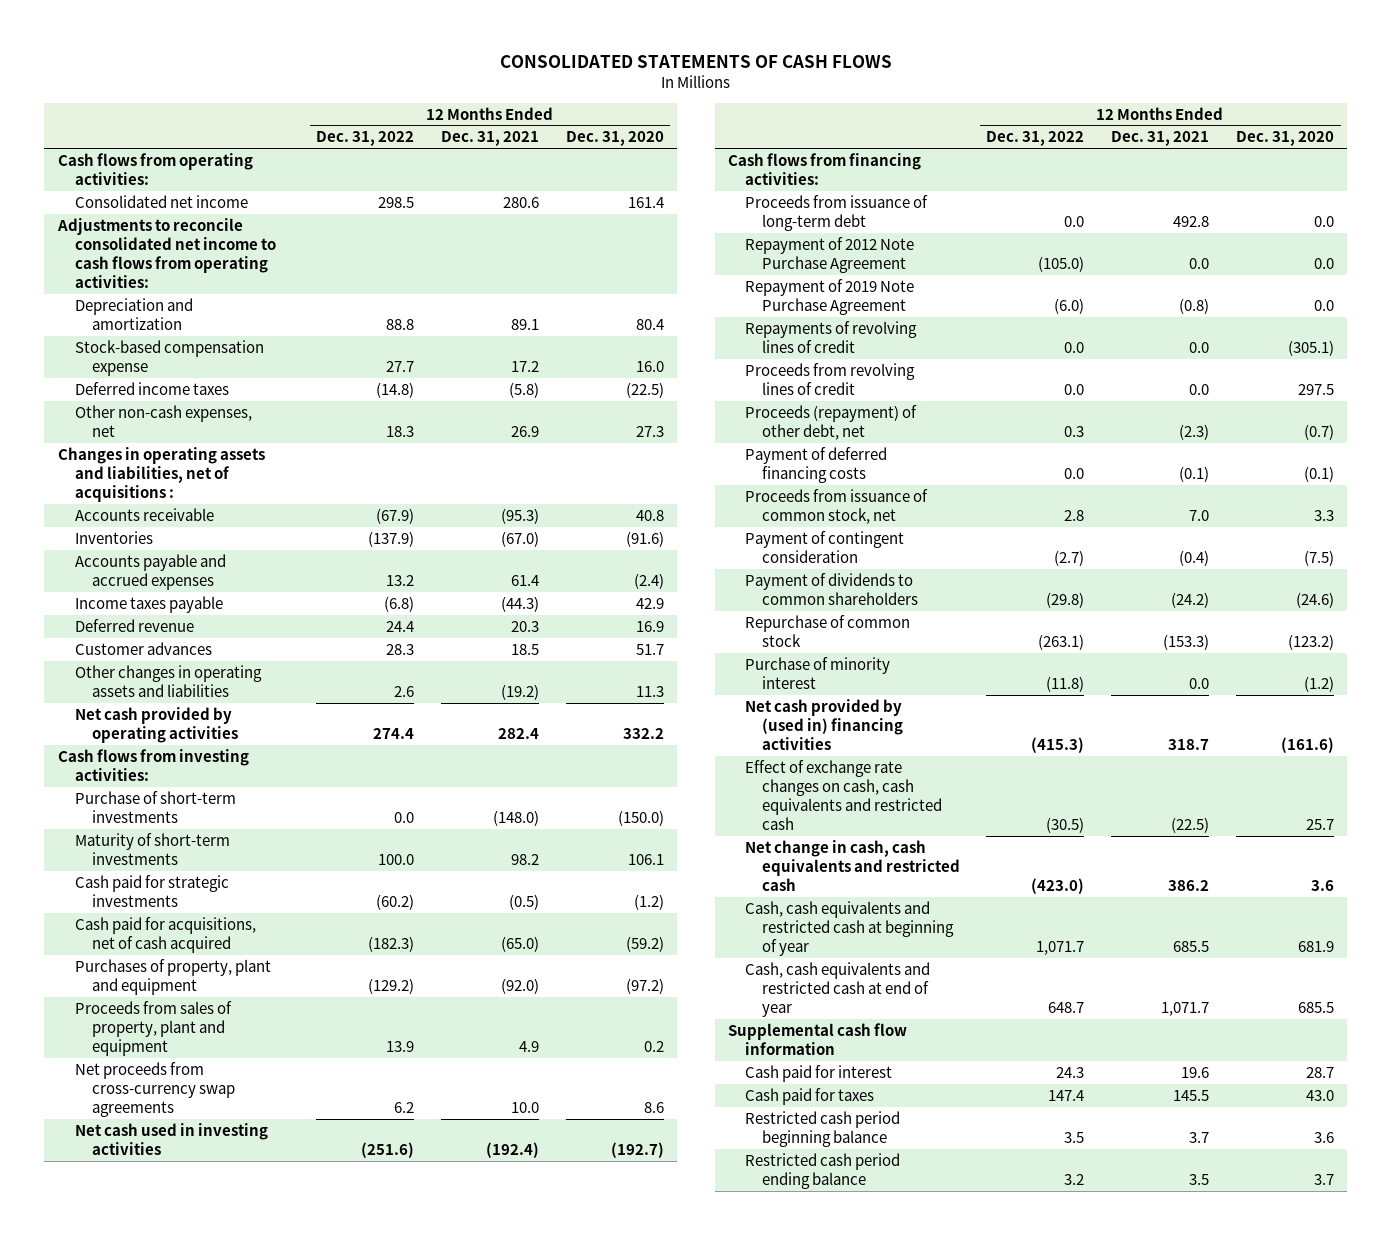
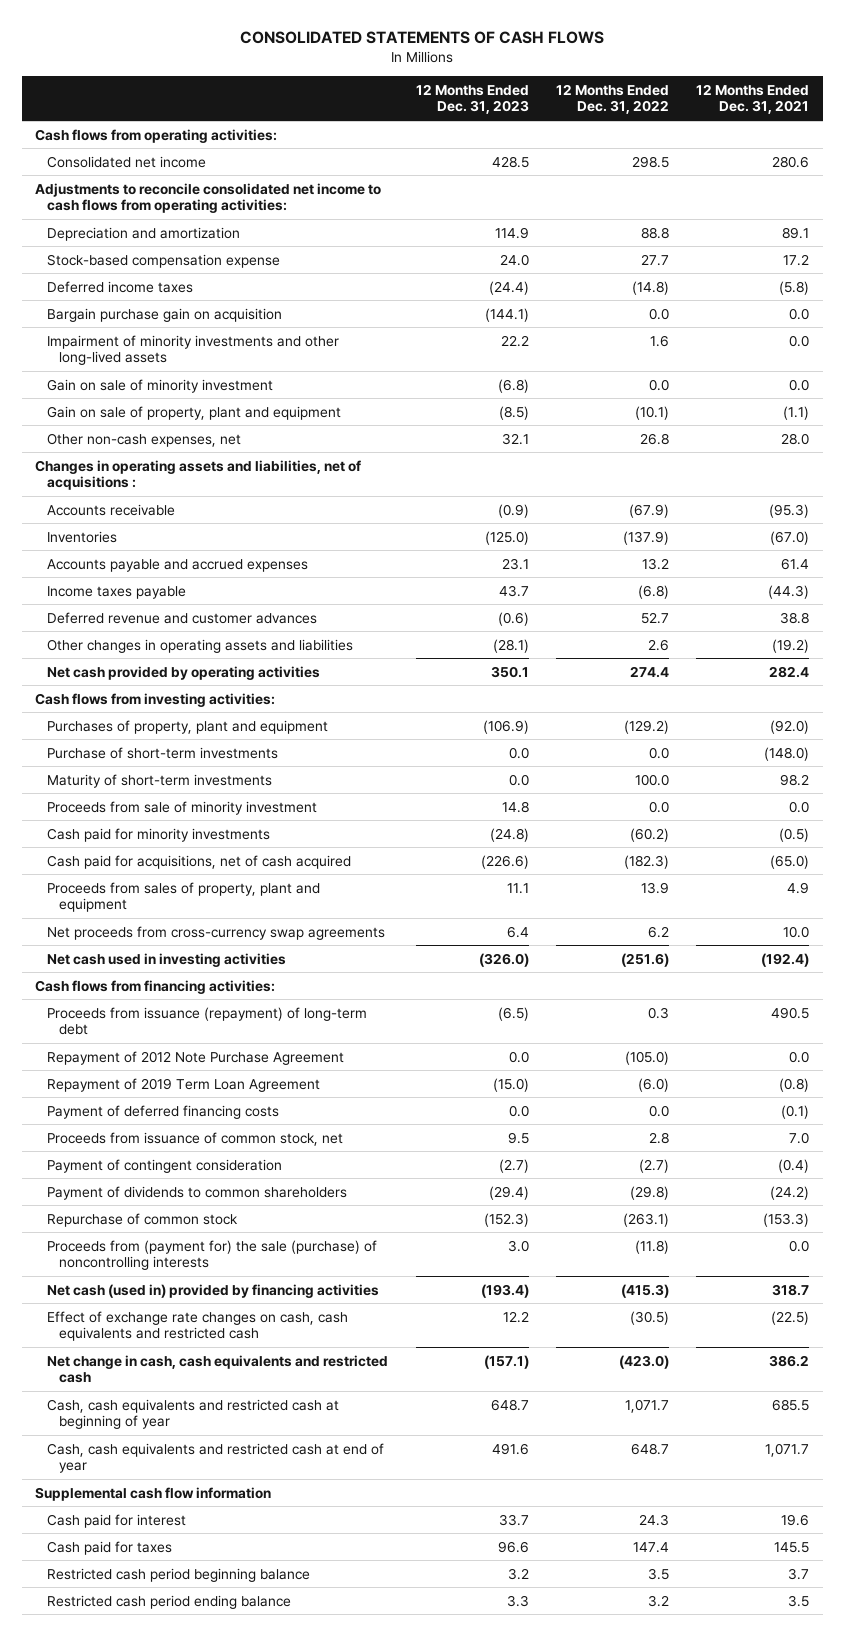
[565,131,664,147] Dec. 31, 2020 -> none
none -> [415,83,529,115] 12 Months Ended Dec. 31, 2023
none -> [47,307,283,322] Bargain purchase gain on acquisition
none -> [47,334,340,366] Impairment of minority investments and other long-lived assets
none -> [47,378,274,393] Gain on sale of minority investment
none -> [47,405,342,420] Gain on sale of property, plant and equipment
[386,425,415,437] 18.3 -> [639,432,669,445] 26.8
[511,425,540,437] 26.9 -> [781,432,810,445] 28.0
[74,641,212,655] Customer advances -> none
[74,618,194,632] Deferred revenue -> [47,611,318,624] Deferred revenue and customer advances
[386,620,415,632] 24.4 -> [640,611,669,624] 52.7
[511,620,540,632] 20.3 -> [780,611,810,624] 38.8
[74,958,271,995] Purchases of property, plant and equipment -> [47,719,329,734] Purchases of property, plant and equipment
none -> [47,800,318,815] Proceeds from sale of minority investment
[74,874,229,907] Cash paid for strategic investments -> [47,827,271,842] Cash paid for minority investments
[744,194,928,231] Proceeds from issuance of long-term debt -> [47,1006,368,1036] Proceeds from issuance (repayment) of long-term debt
[1064,215,1085,227] 0.0 -> [647,1006,669,1019] 0.3
[1173,215,1210,227] 492.8 -> [771,1006,810,1019] 490.5
[744,320,917,353] Repayments of revolving lines of credit -> none
[744,362,915,395] Proceeds from revolving lines of credit -> none
[744,404,917,440] Proceeds (repayment) of other debt, net -> none
[744,278,914,315] Repayment of 2019 Note Purchase Agreement -> [47,1077,321,1092] Repayment of 2019 Term Loan Agreement
[744,656,890,689] Purchase of minority interest -> [47,1239,378,1271] Proceeds from (payment for) the sale (purchase) of noncontrolling interests
[744,698,903,750] Net cash provided by (used in) financing activities -> [47,1283,380,1298] Net cash (used in) provided by financing activities

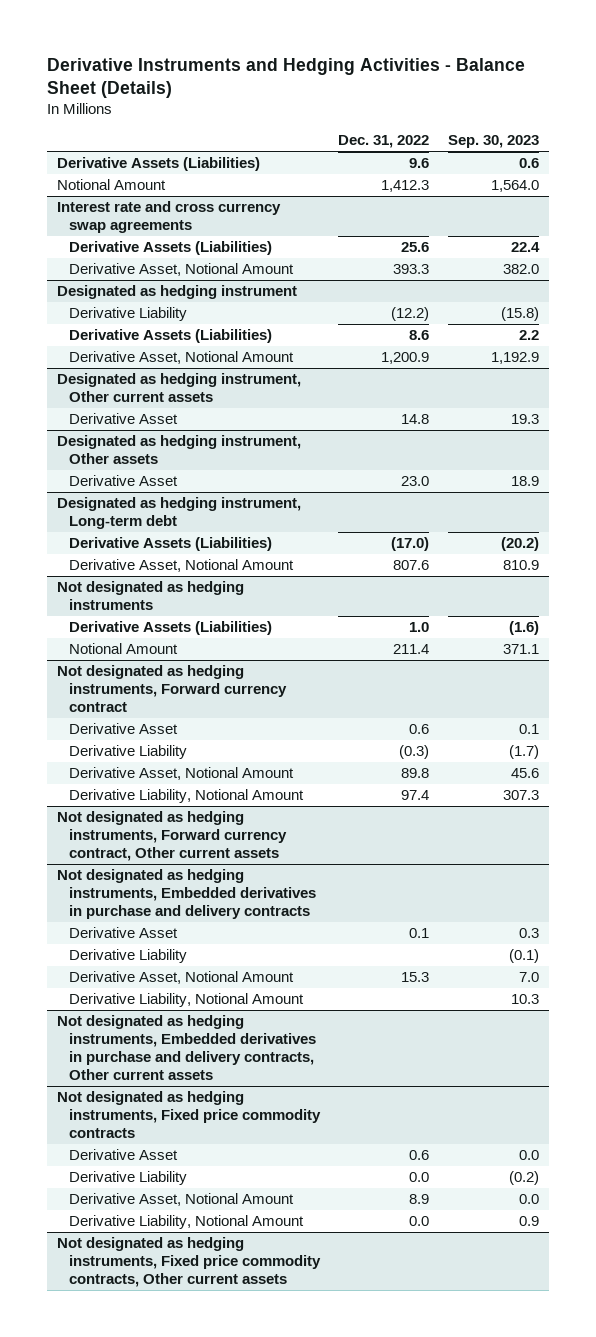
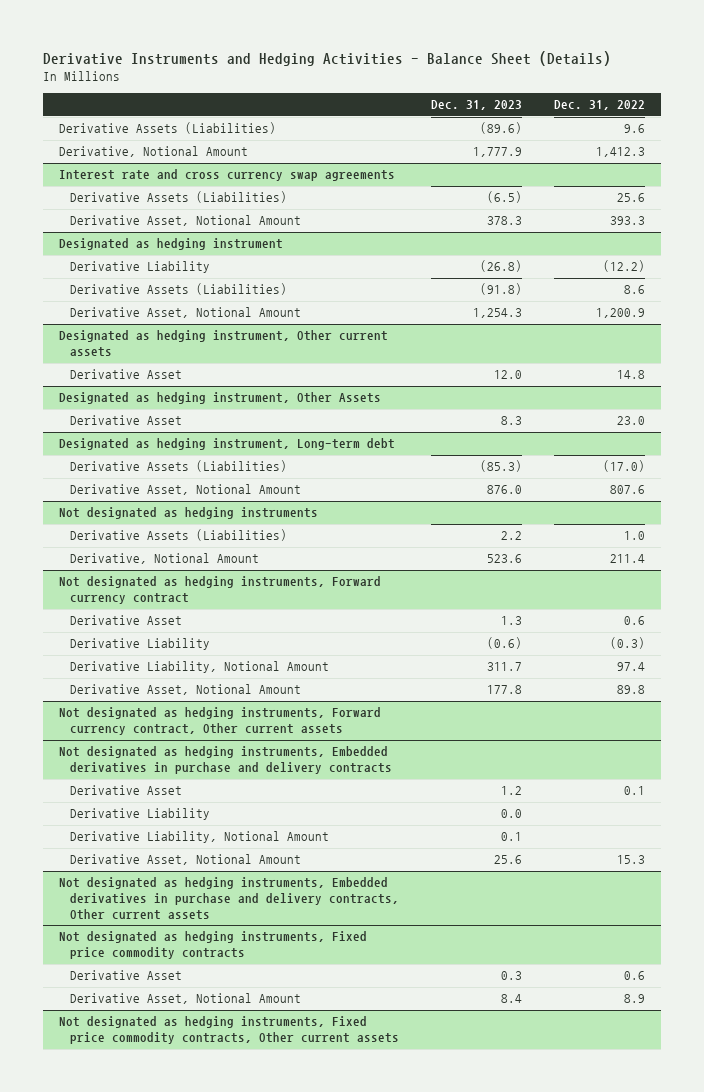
[448,135,540,149] Sep. 30, 2023 -> none
none -> [431,100,523,111] Dec. 31, 2023
[56,179,166,191] Notional Amount -> [59,146,249,158] Derivative, Notional Amount
[56,435,301,465] Designated as hedging instrument, Other assets -> [59,392,382,405] Designated as hedging instrument, Other Assets
[68,643,178,655] Notional Amount -> [70,553,260,565] Derivative, Notional Amount
[68,767,294,781] Derivative Asset, Notional Amount -> [70,684,302,696] Derivative Asset, Notional Amount
[68,971,294,985] Derivative Asset, Notional Amount -> [70,854,302,866] Derivative Asset, Notional Amount
[68,1171,187,1186] Derivative Liability -> none
[68,1215,304,1230] Derivative Liability, Notional Amount -> none

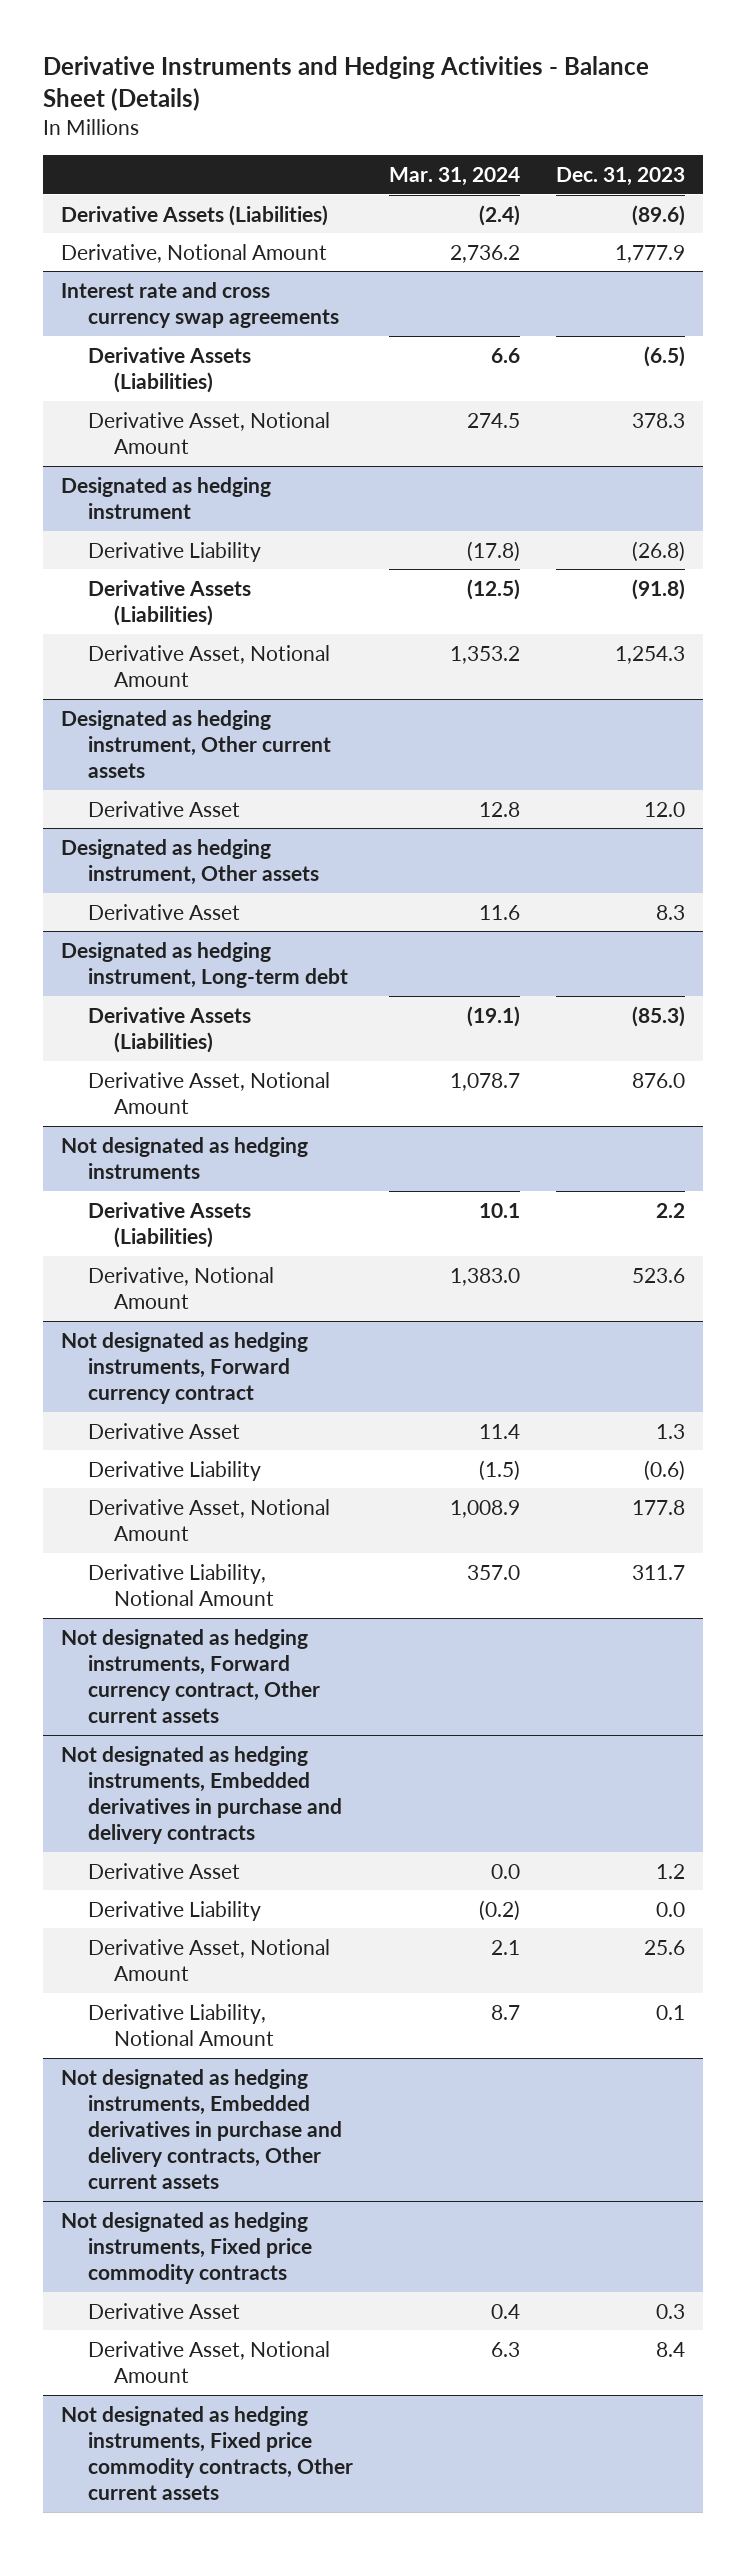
[553,100,645,111] Dec. 31, 2022 -> none
none -> [388,167,520,187] Mar. 31, 2024
[59,392,382,405] Designated as hedging instrument, Other Assets -> [61,838,319,885] Designated as hedging instrument, Other assets
[70,661,330,674] Derivative Liability, Notional Amount -> [87,1563,275,1606] Derivative Liability, Notional Amount
[70,831,330,844] Derivative Liability, Notional Amount -> [87,2003,275,2046] Derivative Liability, Notional Amount

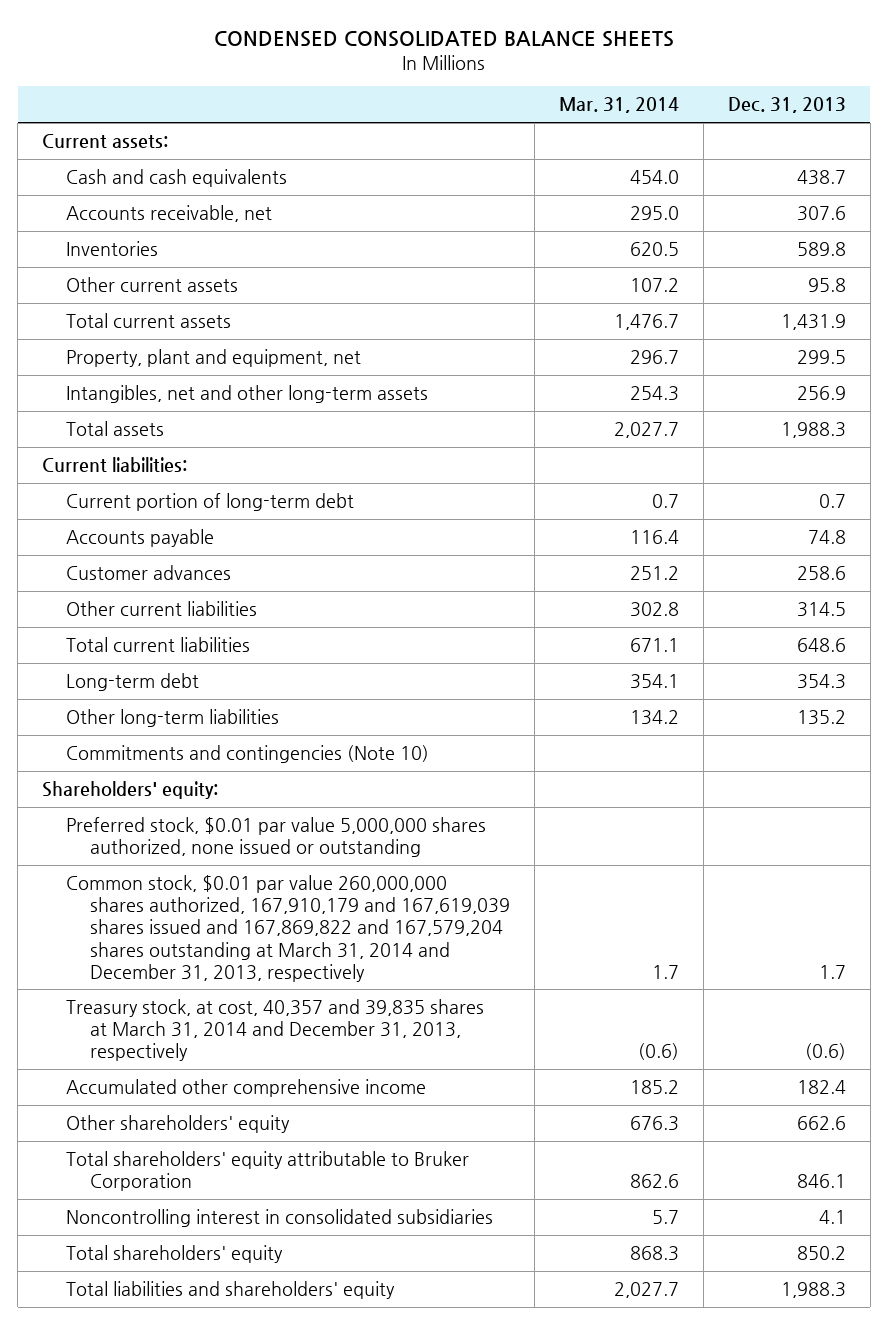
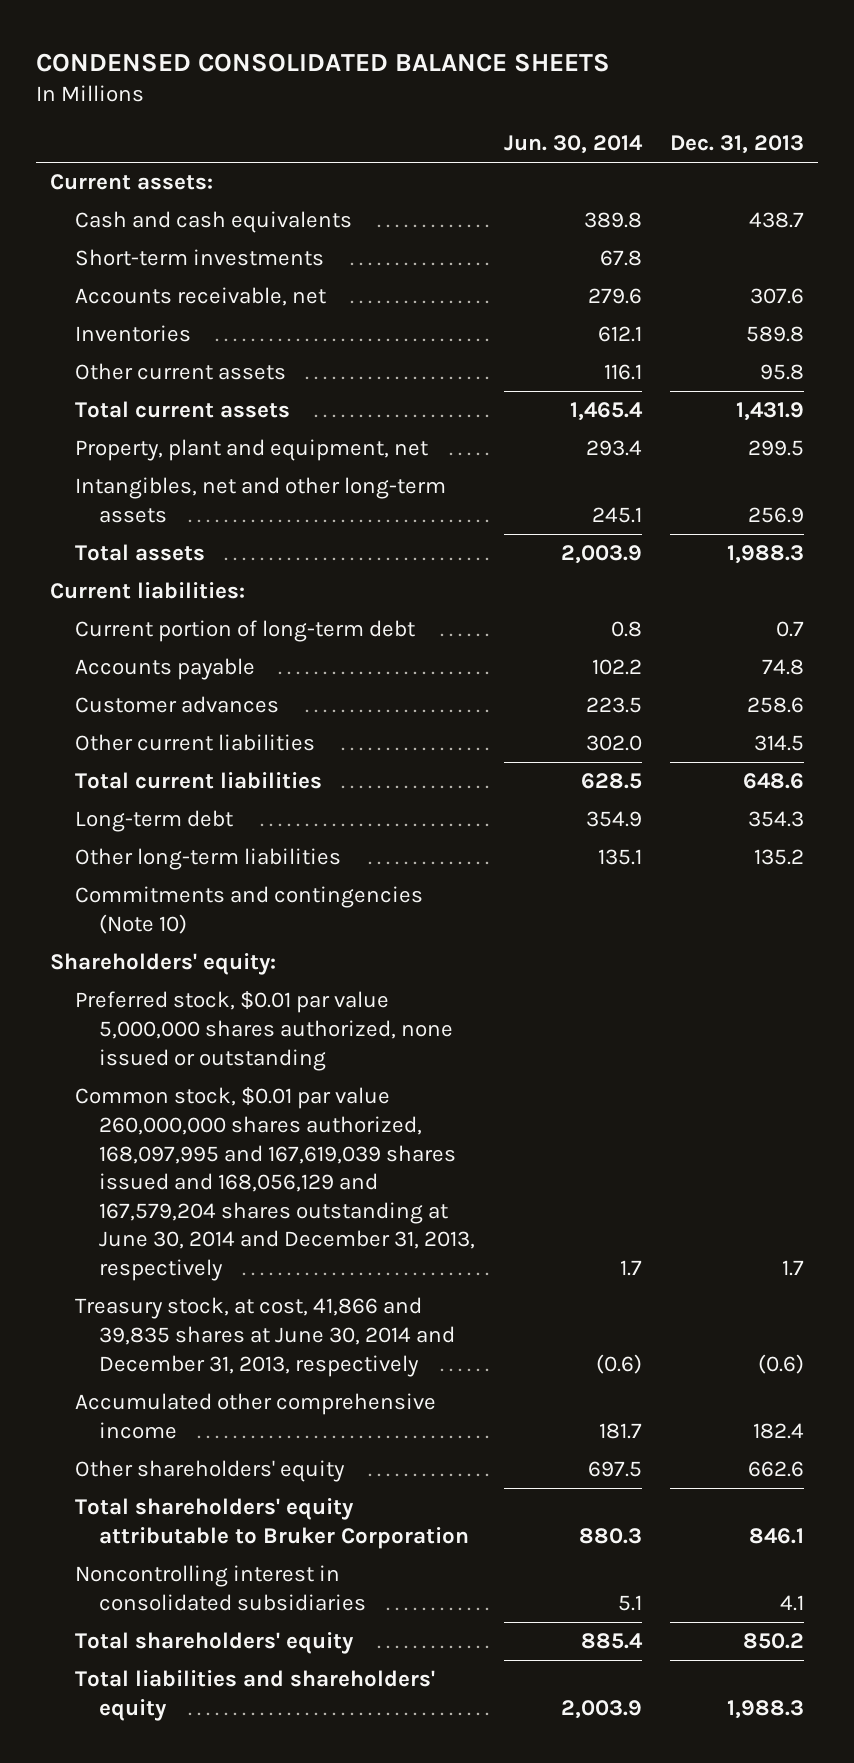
[559,97,680,114] Mar. 31, 2014 -> none
none -> [503,135,643,155] Jun. 30, 2014
none -> [74,249,324,267] Short-term investments
[66,875,511,982] Common stock, $0.01 par value 260,000,000 shares authorized, 167,910,179 and 167,619,039 shares issued and 167,869,822 and 167,579,204 shares outstanding at March 31, 2014 and December 31, 2013, respectively -> [74,1087,476,1282] Common stock, $0.01 par value 260,000,000 shares authorized, 168,097,995 and 167,619,039 shares issued and 168,056,129 and 167,579,204 shares outstanding at June 30, 2014 and December 31, 2013, respectively
[66,999,485,1062] Treasury stock, at cost, 40,357 and 39,835 shares at March 31, 2014 and December 31, 2013, respectively -> [74,1297,456,1377] Treasury stock, at cost, 41,866 and 39,835 shares at June 30, 2014 and December 31, 2013, respectively

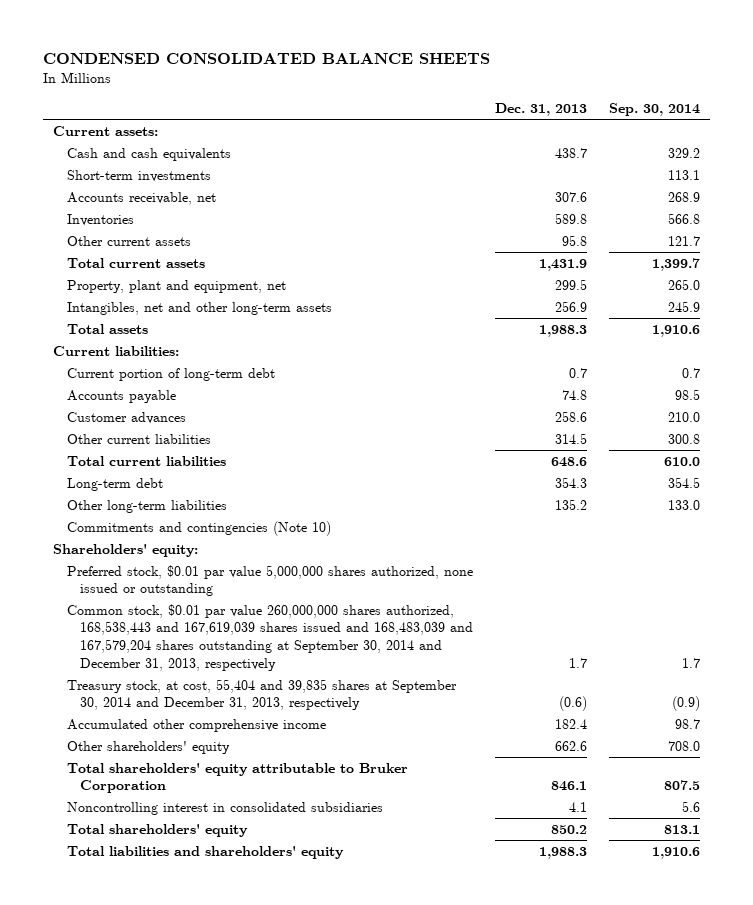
[503,135,643,155] Jun. 30, 2014 -> none
none -> [608,103,700,117] Sep. 30, 2014
[74,1087,476,1282] Common stock, $0.01 par value 260,000,000 shares authorized, 168,097,995 and 167,619,039 shares issued and 168,056,129 and 167,579,204 shares outstanding at June 30, 2014 and December 31, 2013, respectively -> [66,603,474,671] Common stock, $0.01 par value 260,000,000 shares authorized, 168,538,443 and 167,619,039 shares issued and 168,483,039 and 167,579,204 shares outstanding at September 30, 2014 and December 31, 2013, respectively
[74,1297,456,1377] Treasury stock, at cost, 41,866 and 39,835 shares at June 30, 2014 and December 31, 2013, respectively -> [66,678,457,711] Treasury stock, at cost, 55,404 and 39,835 shares at September 30, 2014 and December 31, 2013, respectively

